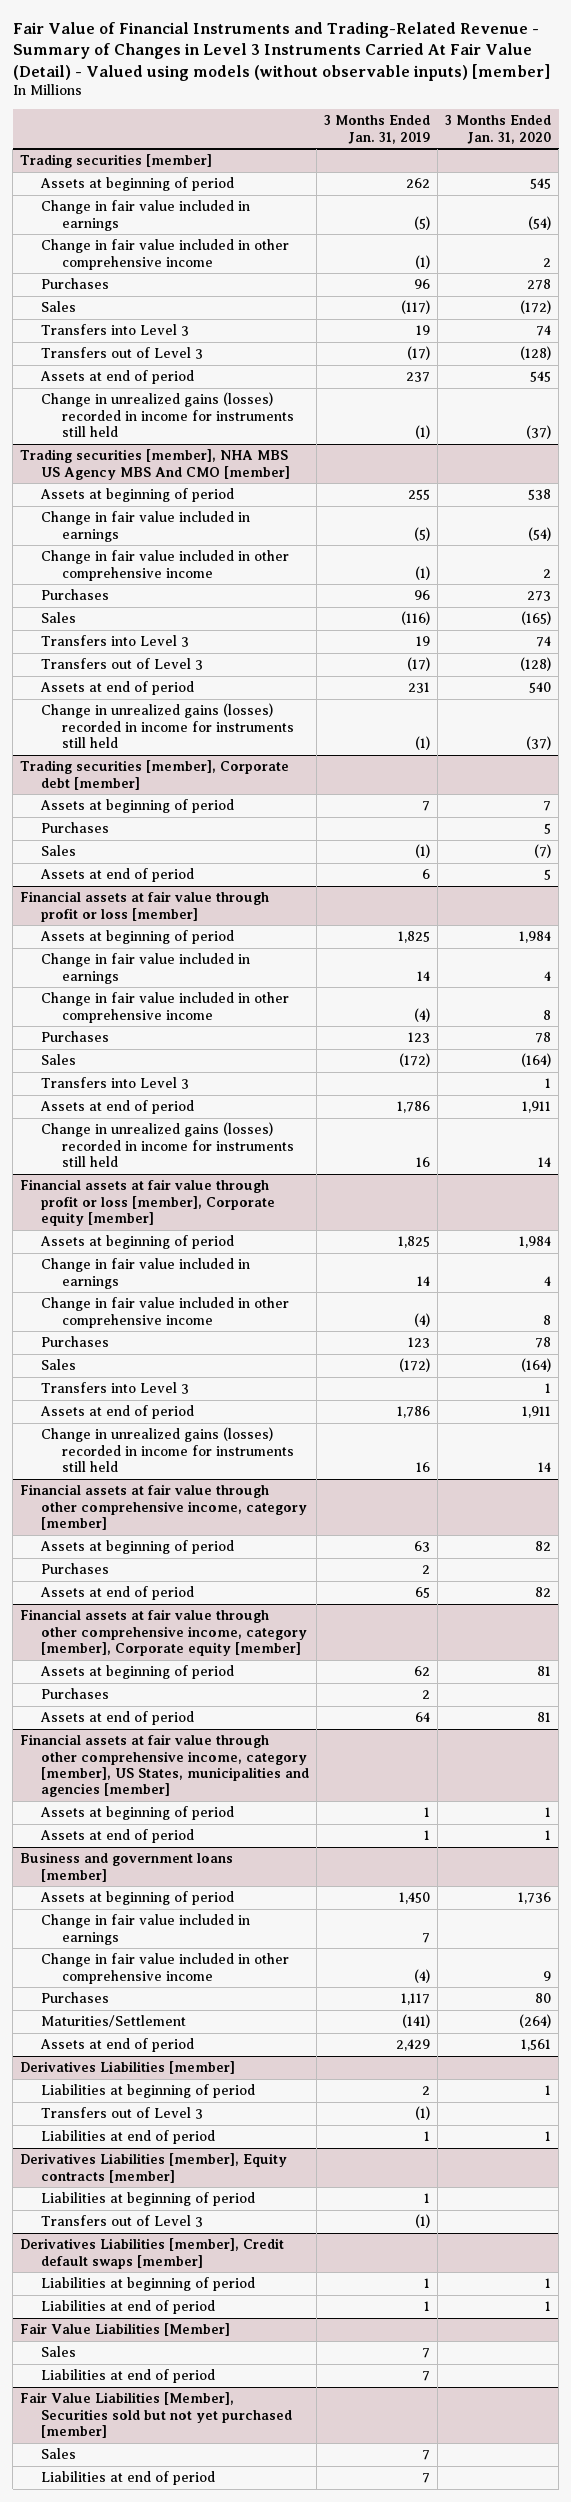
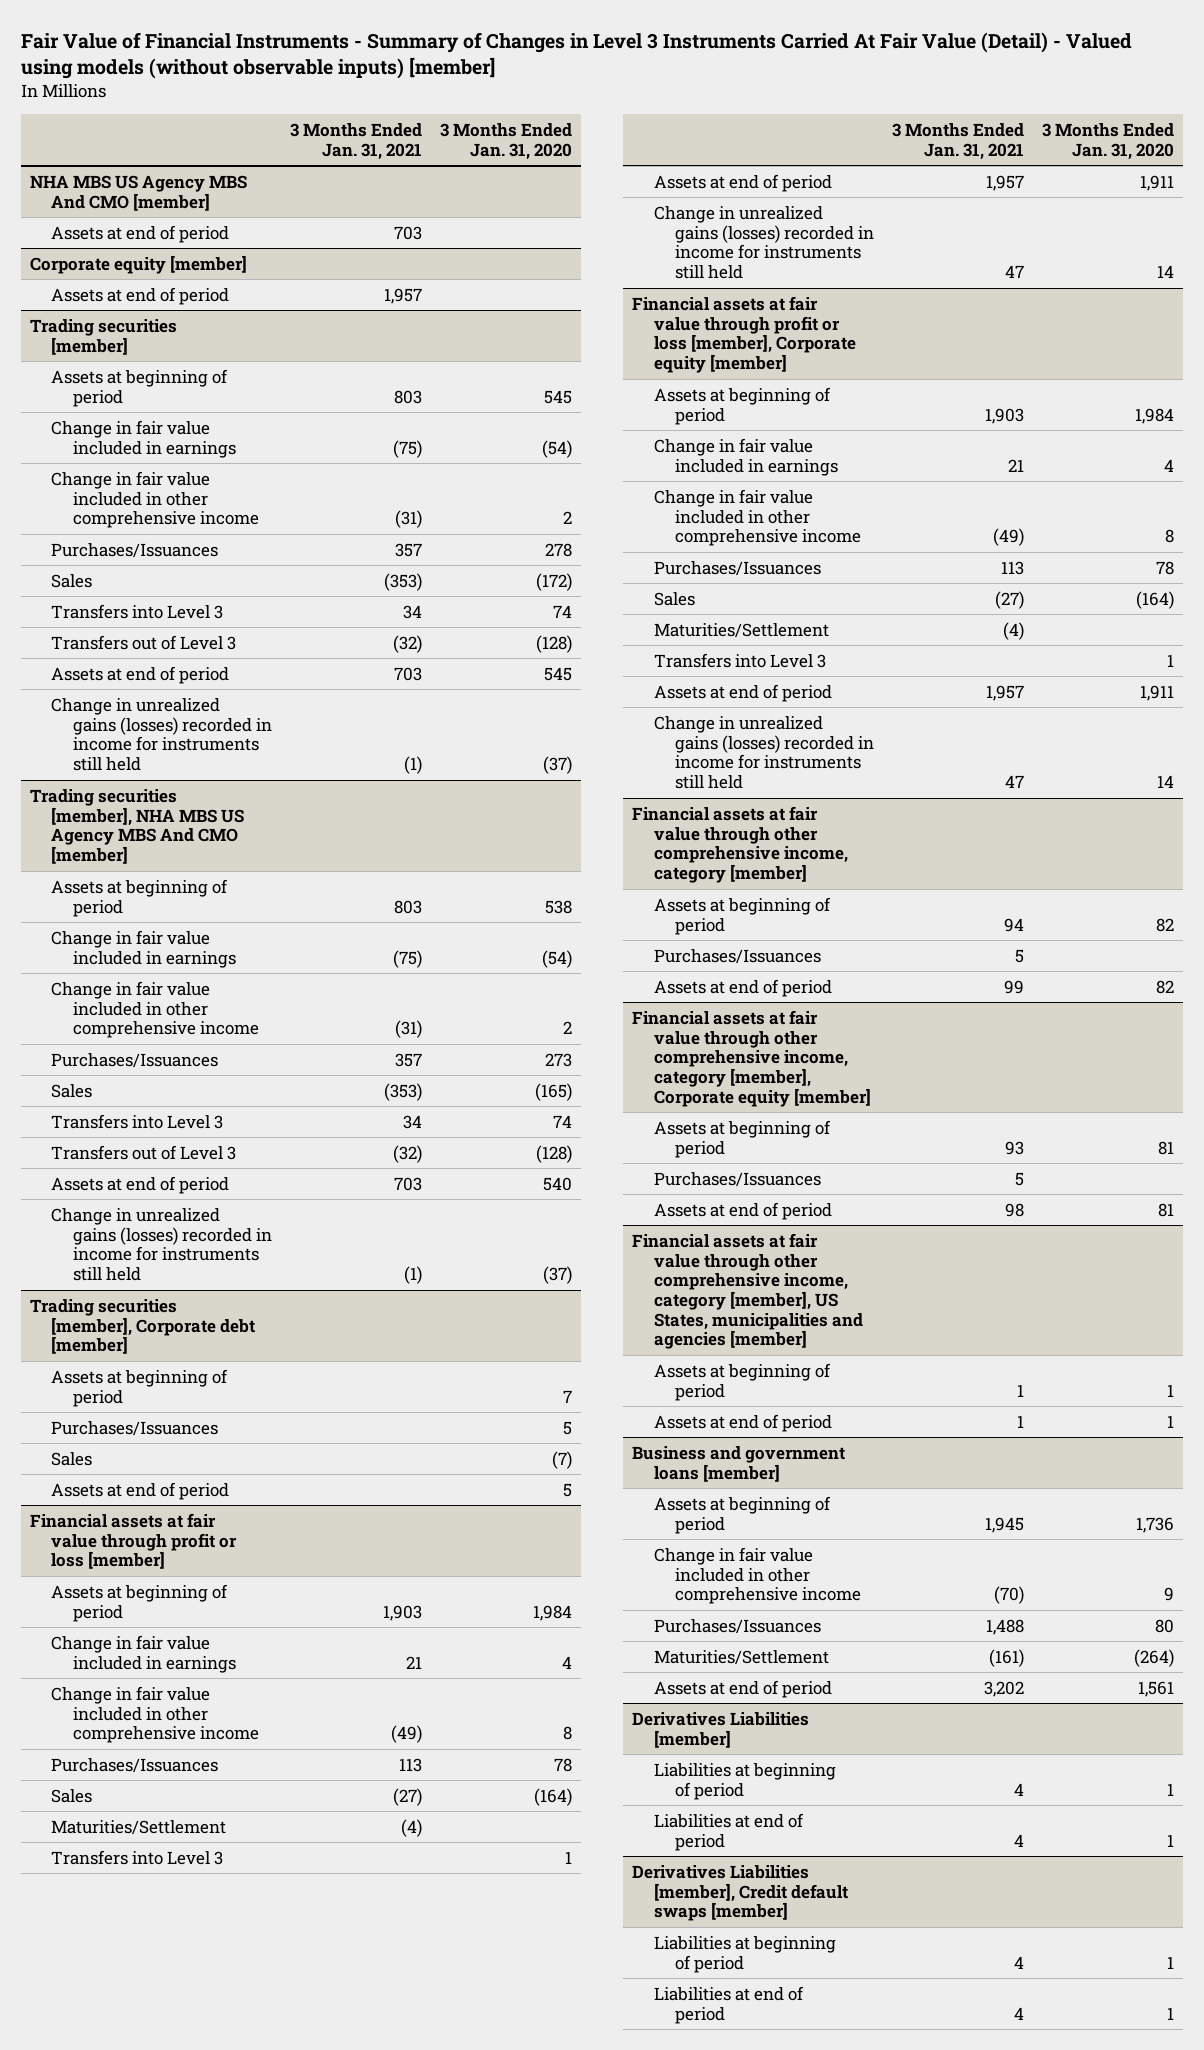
[12,21,550,81] Fair Value of Financial Instruments and Trading-Related Revenue - Summary of Changes in Level 3 Instruments Carried At Fair Value (Detail) - Valued using models (without observable inputs) [member] -> [21,31,1133,80] Fair Value of Financial Instruments - Summary of Changes in Level 3 Instruments Carried At Fair Value (Detail) - Valued using models (without observable inputs) [member]
[324,115,431,144] 3 Months Ended Jan. 31, 2019 -> none
none -> [289,123,422,160] 3 Months Ended Jan. 31, 2021
none -> [30,174,248,211] NHA MBS US Agency MBS And CMO [member]
none -> [51,224,230,243] Assets at end of period
none -> [30,254,248,274] Corporate equity [member]
none -> [51,286,230,305] Assets at end of period
[40,278,109,290] Purchases -> [51,542,219,558] Purchases/Issuances
[40,589,109,601] Purchases -> [51,1052,219,1068] Purchases/Issuances
[40,822,109,834] Purchases -> [51,1420,219,1436] Purchases/Issuances
[40,1031,109,1043] Purchases -> [51,1757,219,1773] Purchases/Issuances
none -> [51,1819,227,1835] Maturities/Settlement
[40,1336,109,1348] Purchases -> [653,560,821,576] Purchases/Issuances
none -> [653,622,829,638] Maturities/Settlement
[40,1563,109,1575] Purchases -> [653,948,821,964] Purchases/Issuances
[40,1688,109,1700] Purchases -> [653,1171,821,1187] Purchases/Issuances
[40,1914,250,1945] Change in fair value included in earnings -> none
[40,1992,109,2004] Purchases -> [653,1618,821,1634] Purchases/Issuances
[40,2107,203,2120] Transfers out of Level 3 -> none
[20,2153,288,2183] Derivatives Liabilities [member], Equity contracts [member] -> none
[40,2192,255,2207] Liabilities at beginning of period -> none
[40,2215,203,2228] Transfers out of Level 3 -> none
[20,2323,231,2337] Fair Value Liabilities [Member] -> none
[40,2346,76,2358] Sales -> none
[40,2369,215,2384] Liabilities at end of period -> none
[20,2392,292,2438] Fair Value Liabilities [Member], Securities sold but not yet purchased [member] -> none
[40,2448,76,2460] Sales -> none
[40,2471,215,2486] Liabilities at end of period -> none

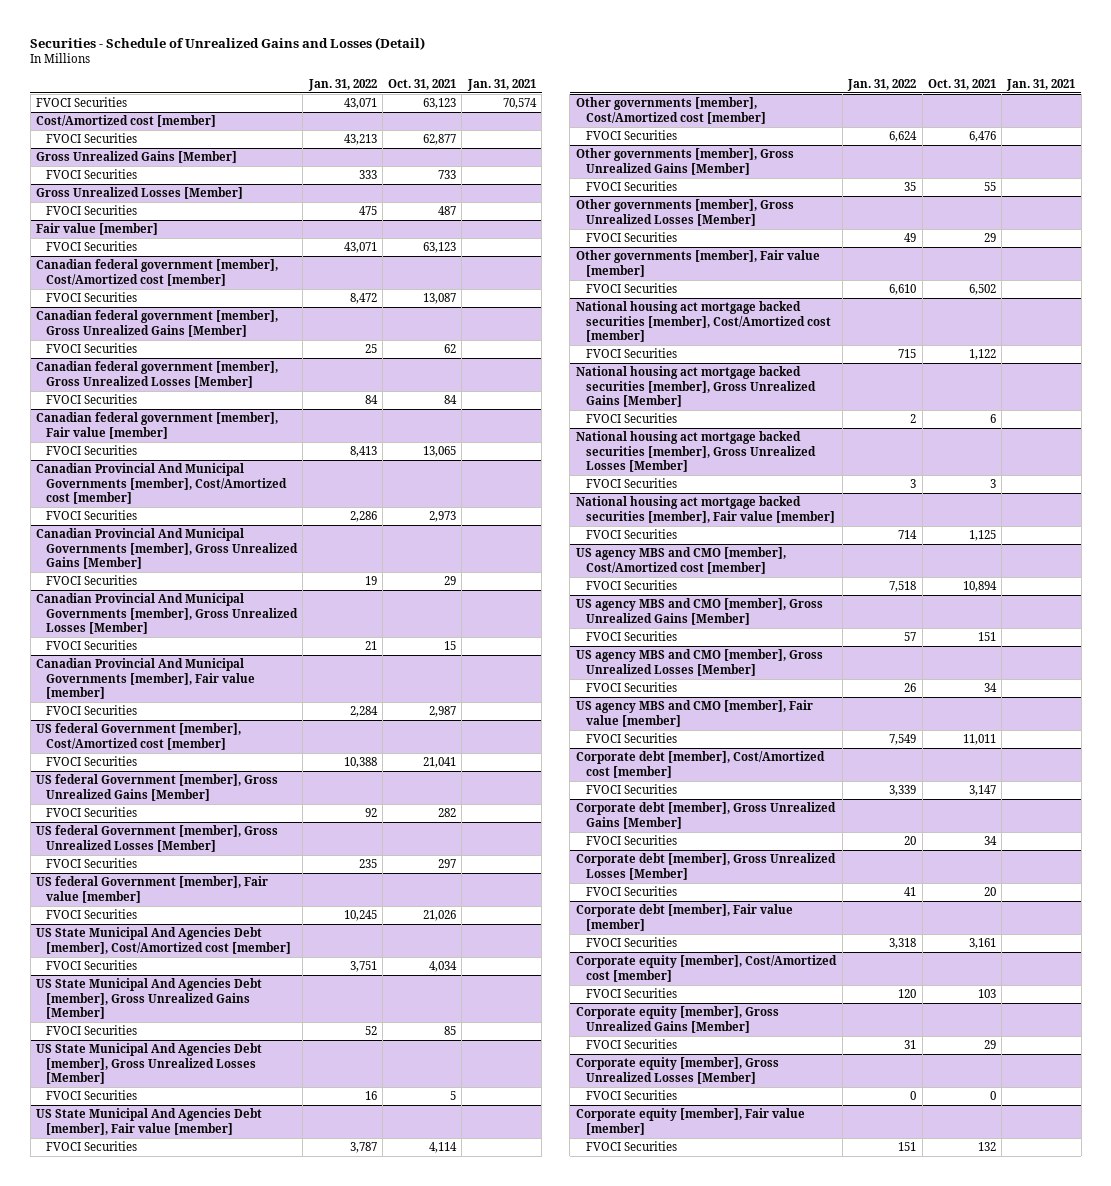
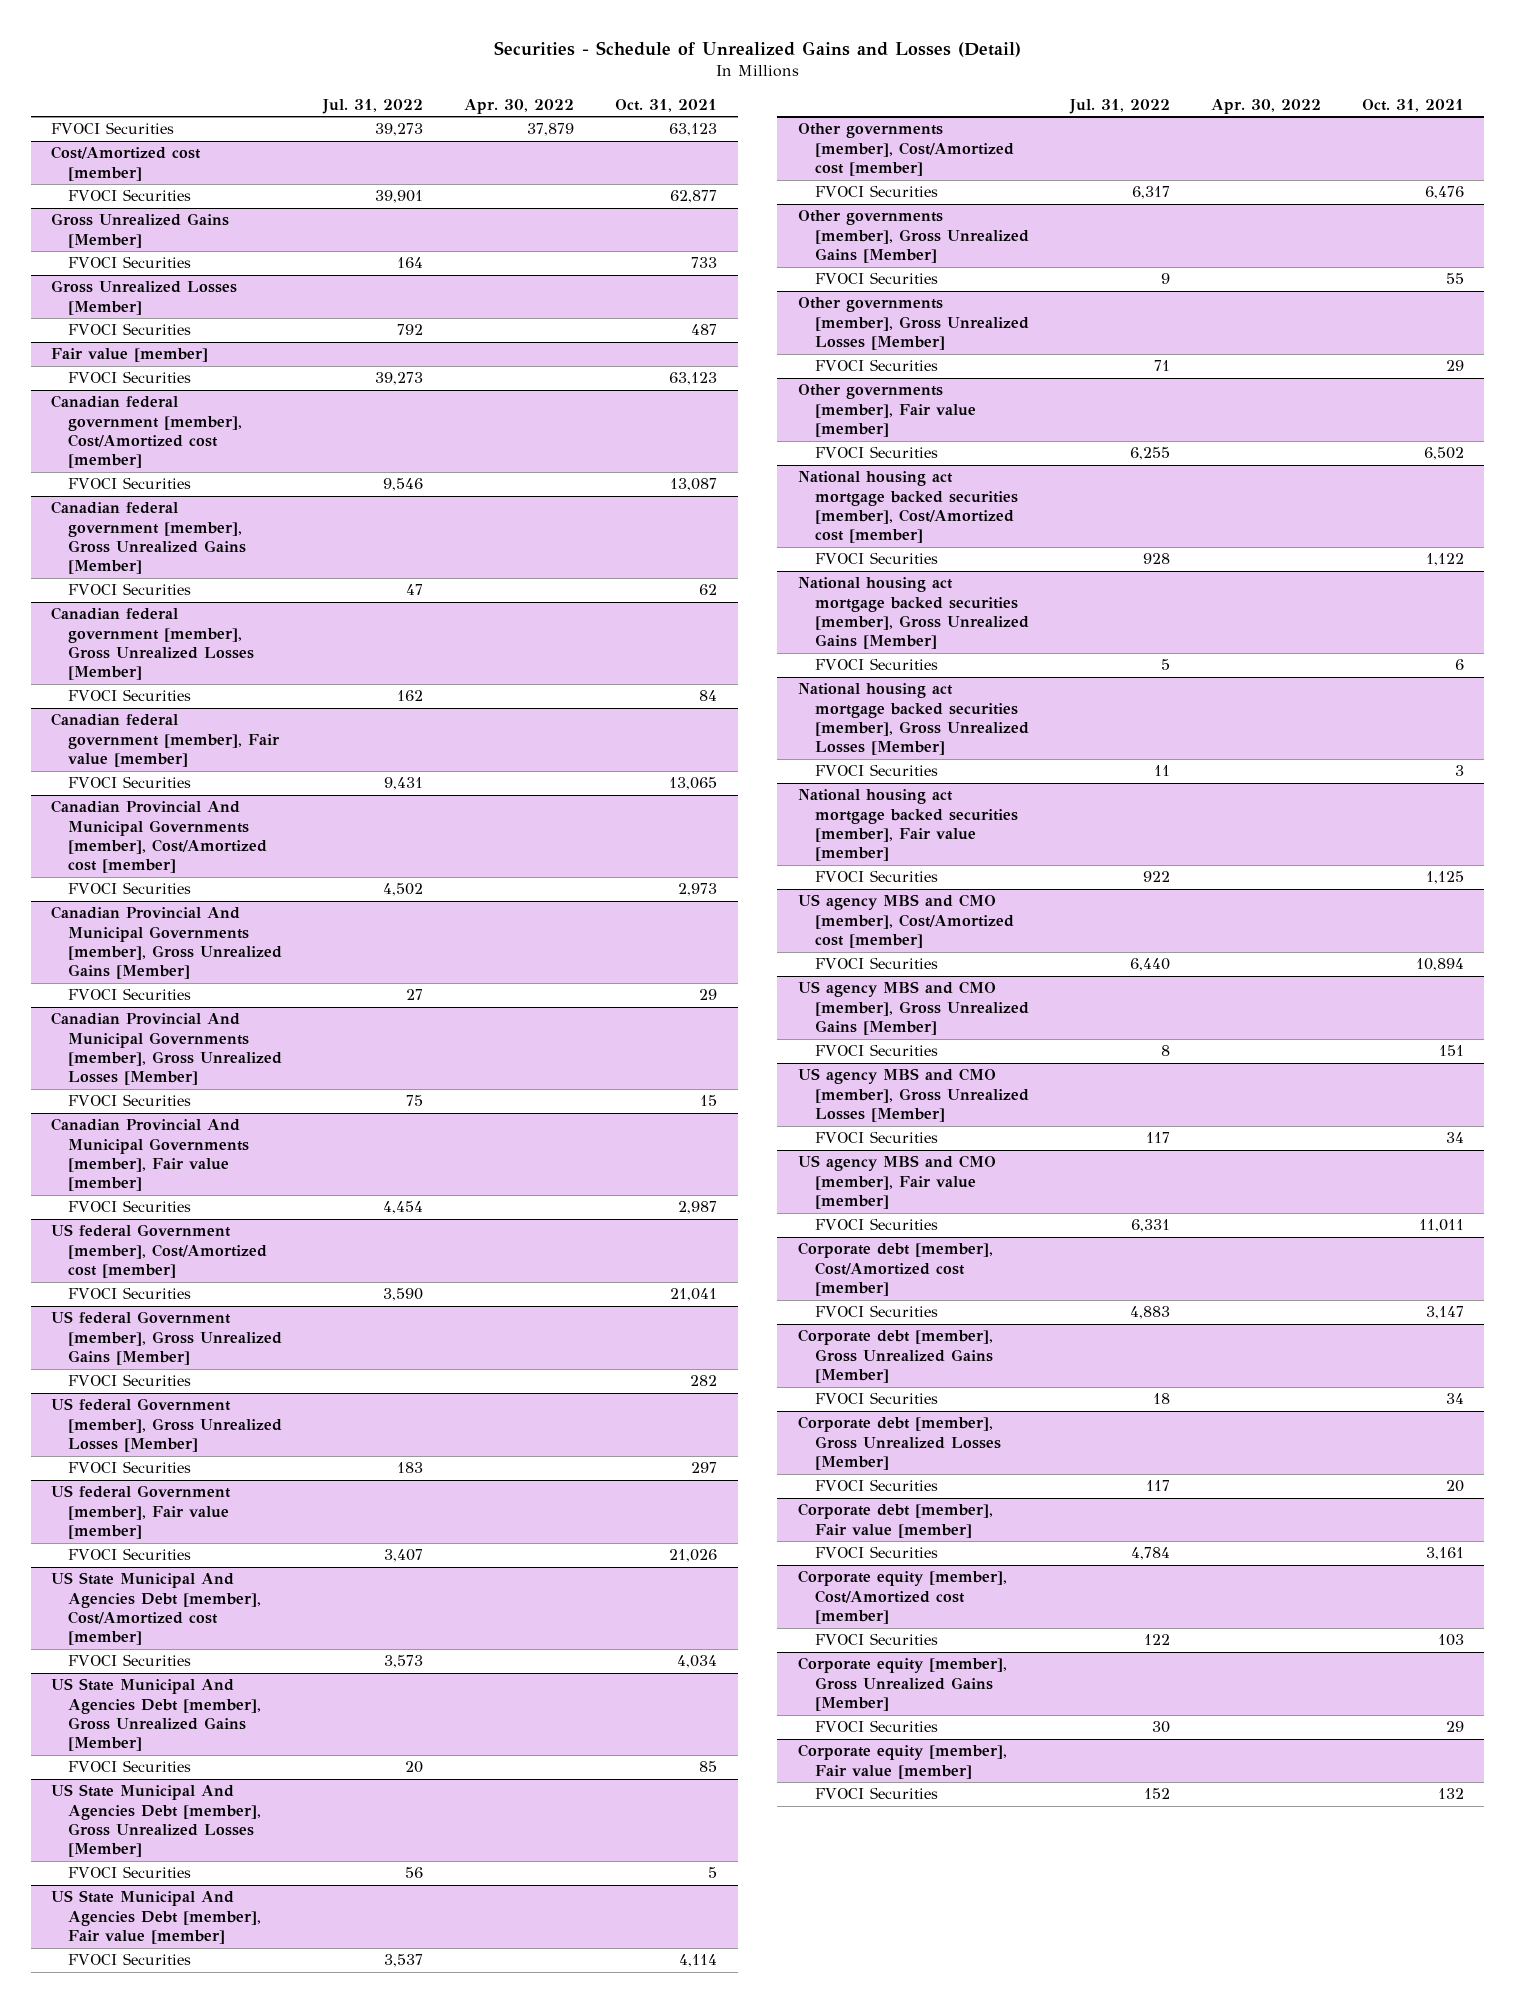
[307,78,377,91] Jan. 31, 2022 -> none
[466,78,536,91] Jan. 31, 2021 -> none
none -> [322,98,424,114] Jul. 31, 2022
none -> [464,98,575,114] Apr. 30, 2022
[575,1057,779,1084] Corporate equity [member], Gross Unrealized Losses [Member] -> none
[585,1090,677,1101] FVOCI Securities -> none

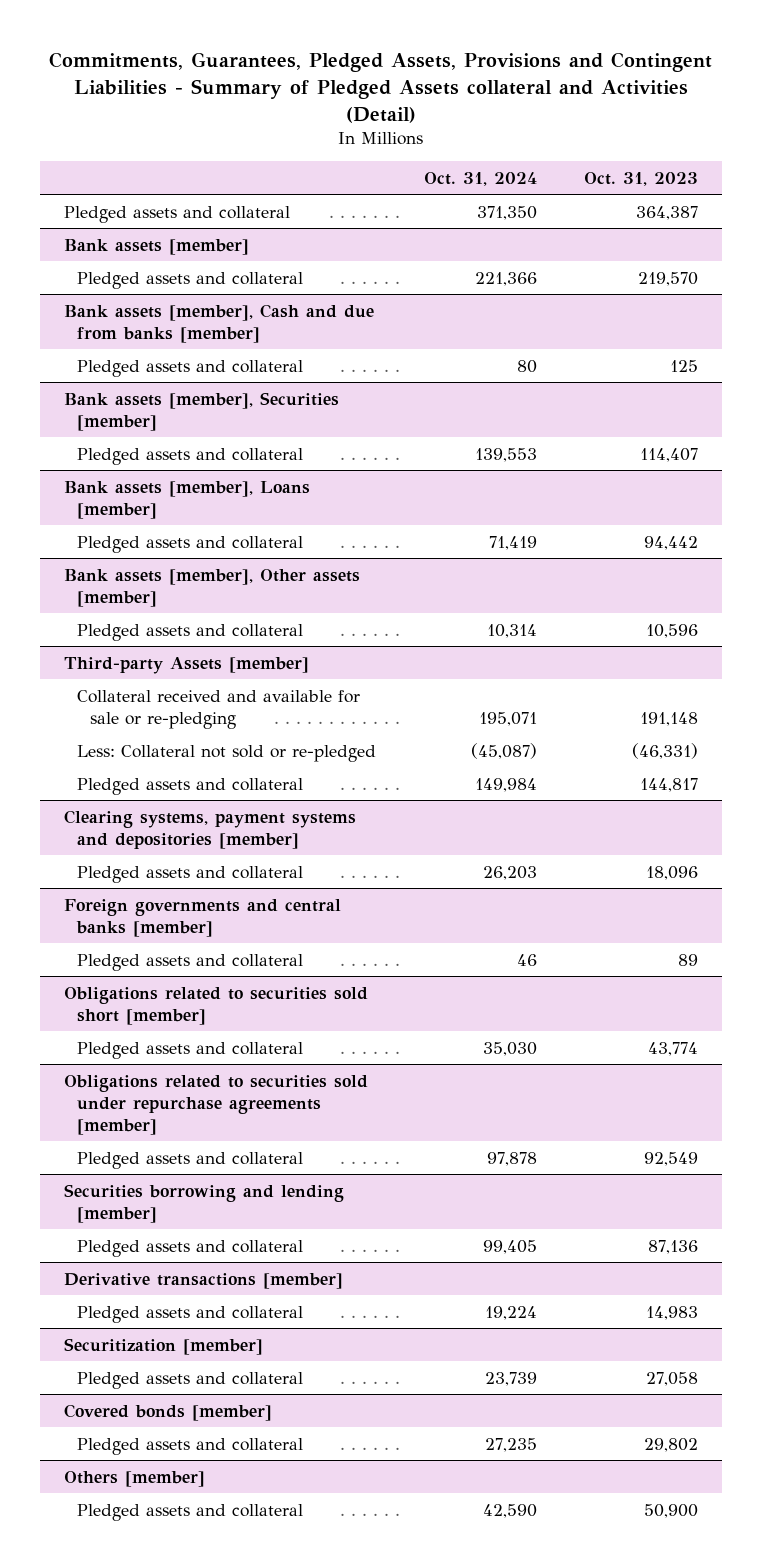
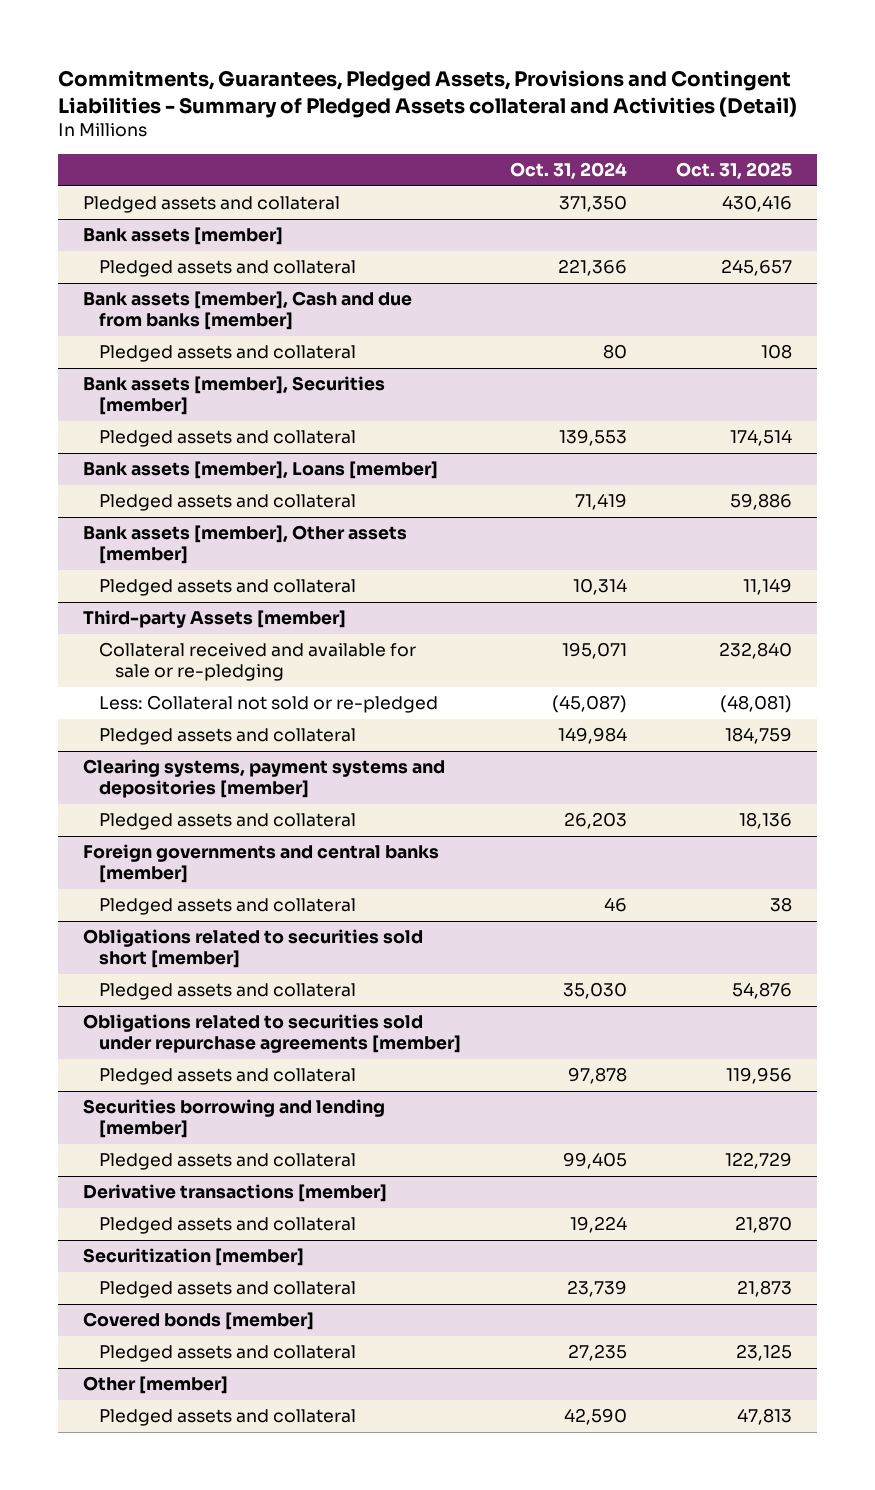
[584,171,699,186] Oct. 31, 2023 -> none
none -> [676,162,793,180] Oct. 31, 2025
[64,1470,206,1487] Others [member] -> [82,1376,228,1395] Other [member]

